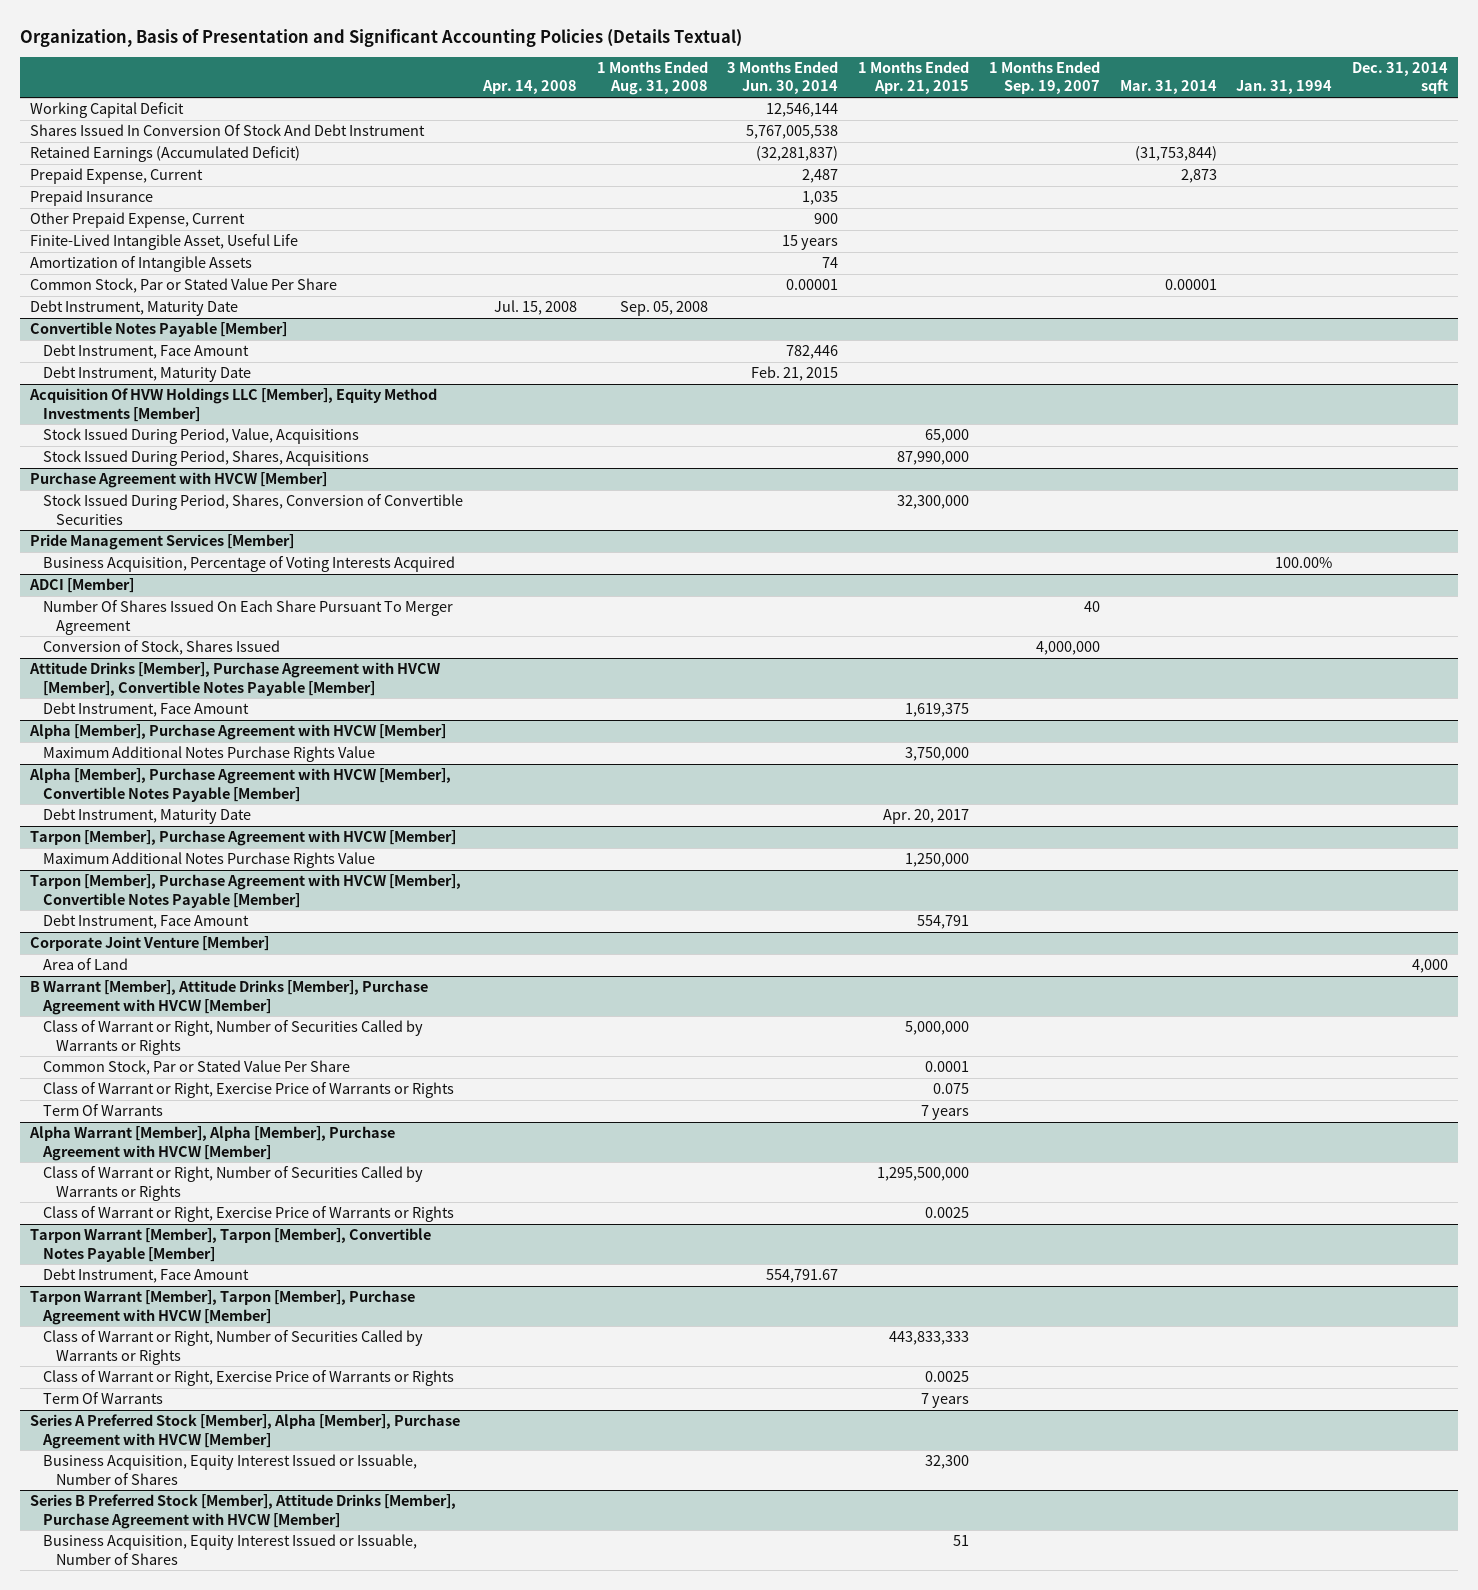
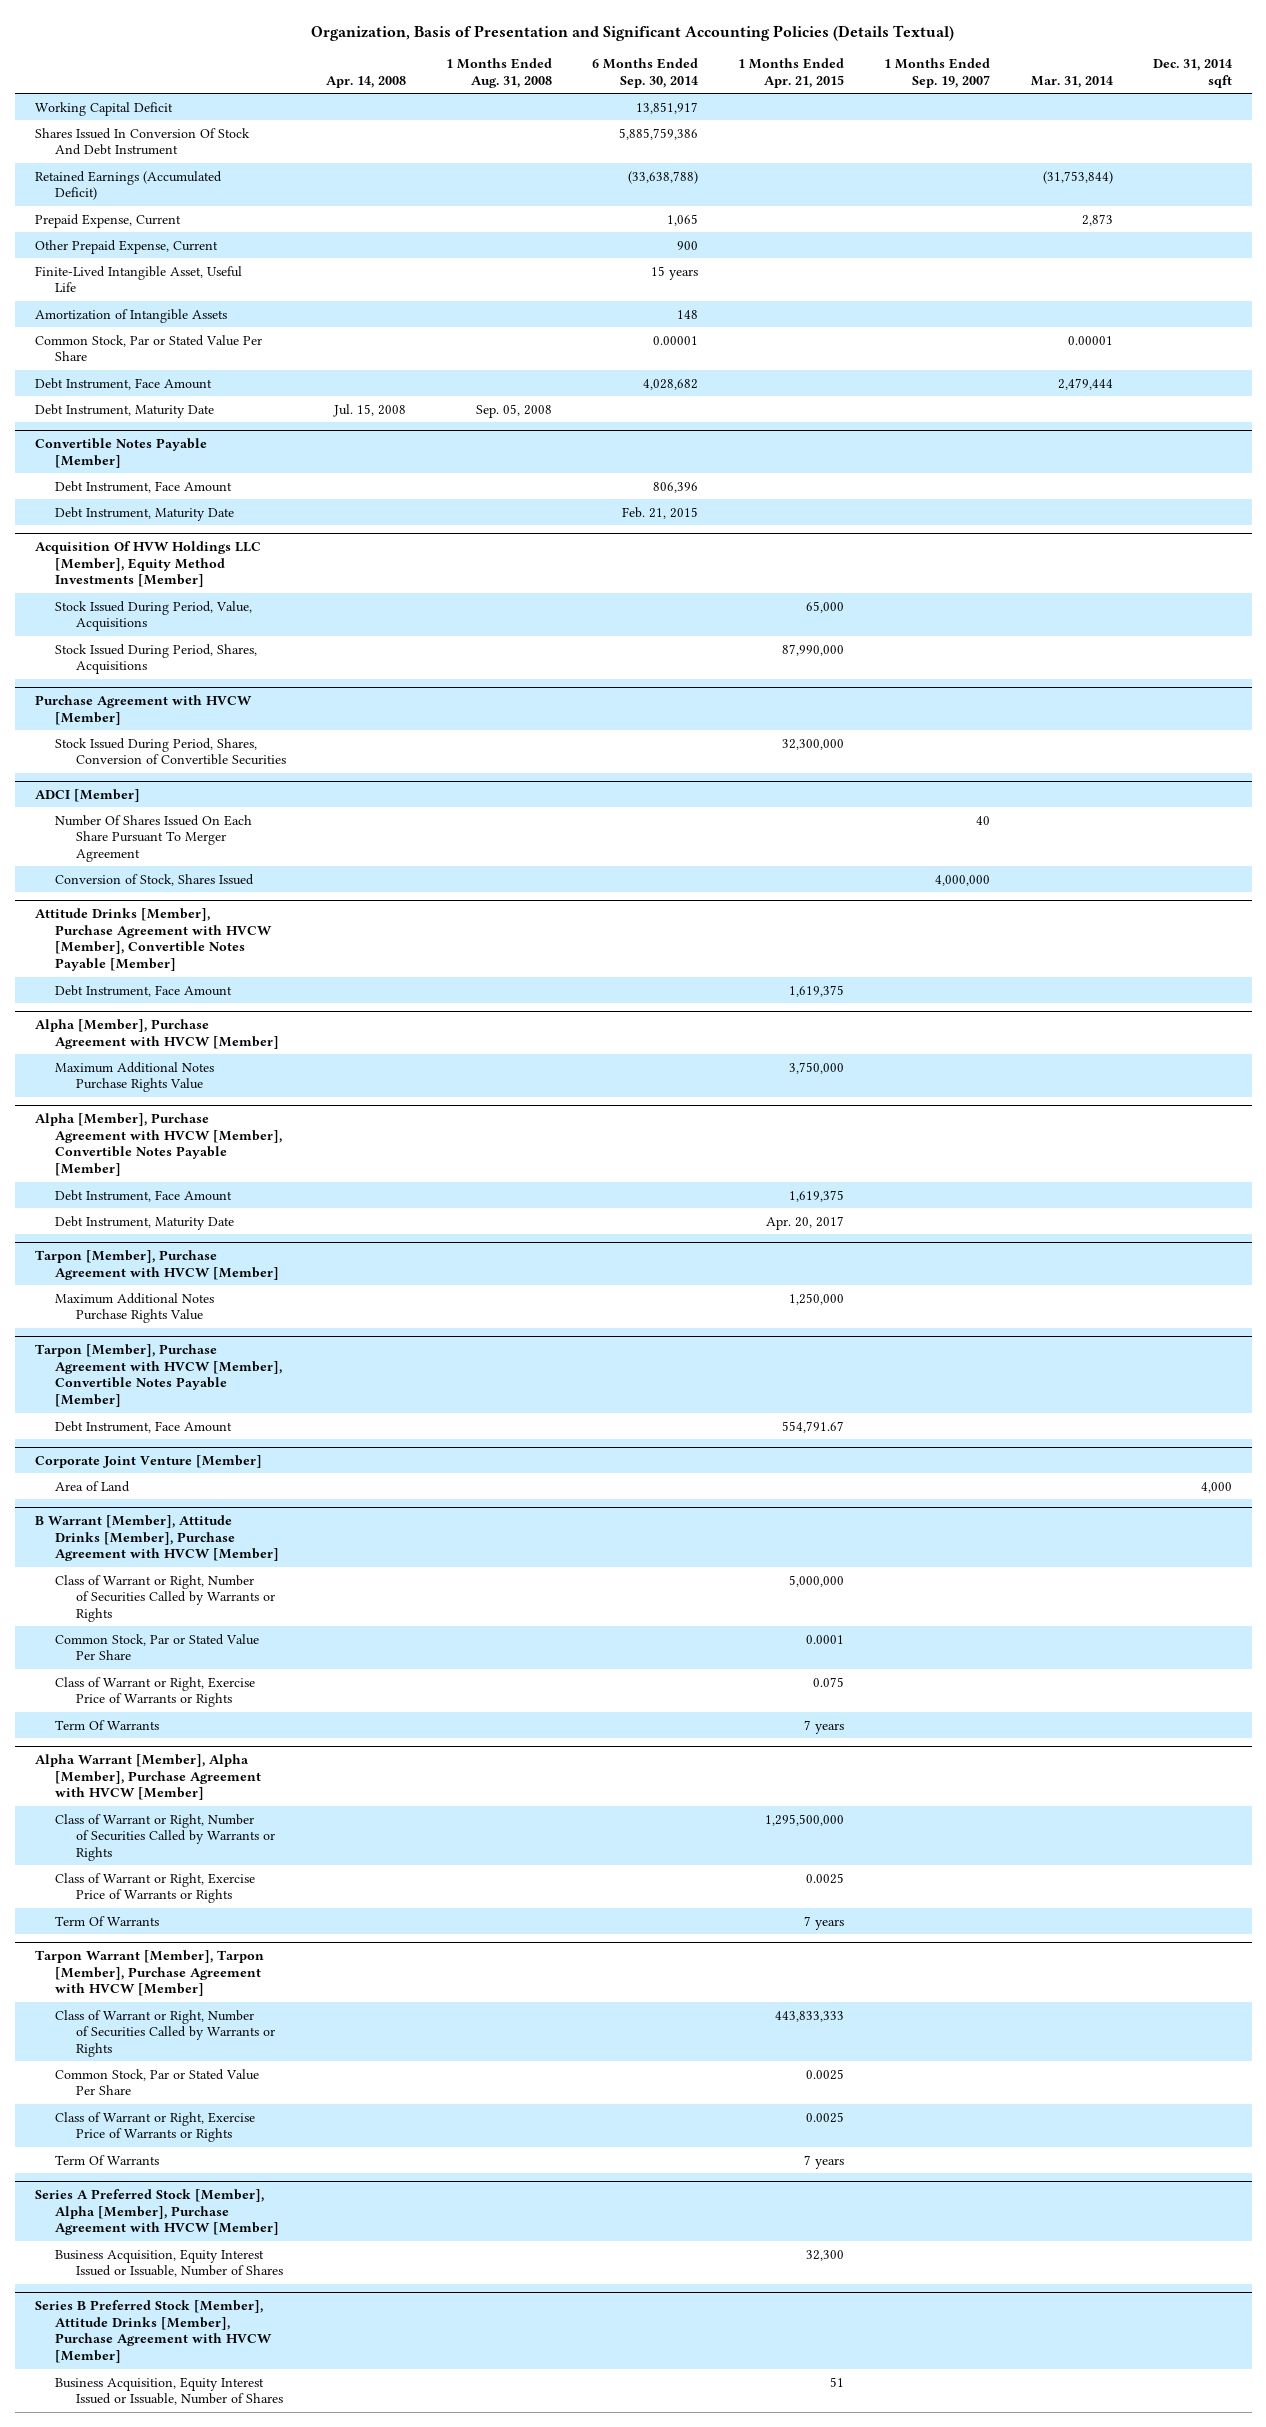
[727,61,839,95] 3 Months Ended Jun. 30, 2014 -> none
[1236,80,1333,95] Jan. 31, 1994 -> none
none -> [592,58,699,89] 6 Months Ended Sep. 30, 2014
[30,190,154,207] Prepaid Insurance -> none
none -> [34,377,212,390] Debt Instrument, Face Amount
[30,534,295,551] Pride Management Services [Member] -> none
[43,556,456,573] Business Acquisition, Percentage of Voting Interests Acquired -> none
none -> [55,1189,233,1202] Debt Instrument, Face Amount
[917,915,970,930] 554,791 -> [782,1420,845,1433] 554,791.67
[30,1228,432,1262] Tarpon Warrant [Member], Tarpon [Member], Convertible Notes Payable [Member] -> none
[43,1268,250,1284] Debt Instrument, Face Amount -> none
none -> [55,1915,160,1926] Term Of Warrants
none -> [55,2068,260,2096] Common Stock, Par or Stated Value Per Share

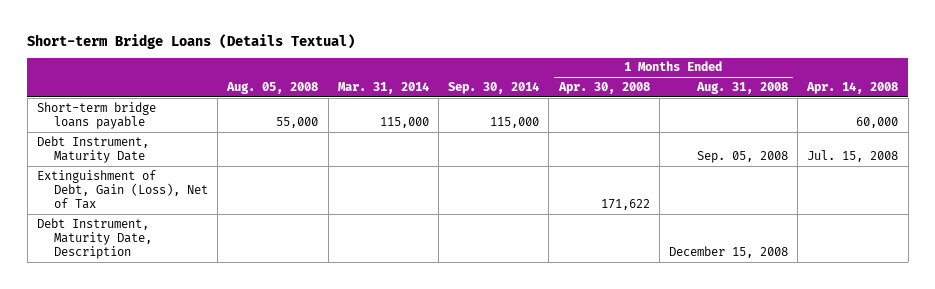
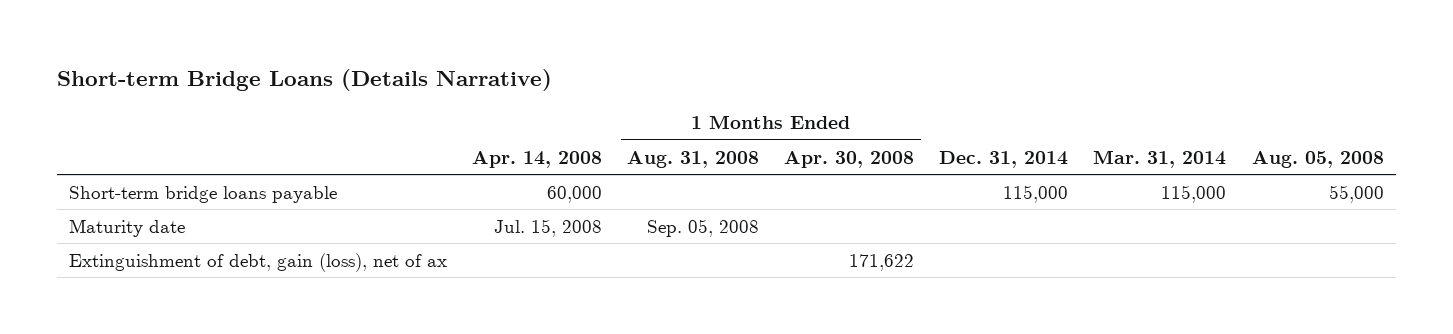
[27,33,356,49] Short-term Bridge Loans (Details Textual) -> [56,69,552,92] Short-term Bridge Loans (Details Narrative)
[448,82,540,95] Sep. 30, 2014 -> none
none -> [939,150,1069,168] Dec. 31, 2014
[37,217,153,260] Debt Instrument, Maturity Date, Description -> none
[37,135,150,164] Debt Instrument, Maturity Date -> [69,218,186,237] Maturity date
[37,169,209,210] Extinguishment of Debt, Gain (Loss), Net of Tax -> [69,252,448,272] Extinguishment of debt, gain (loss), net of ax

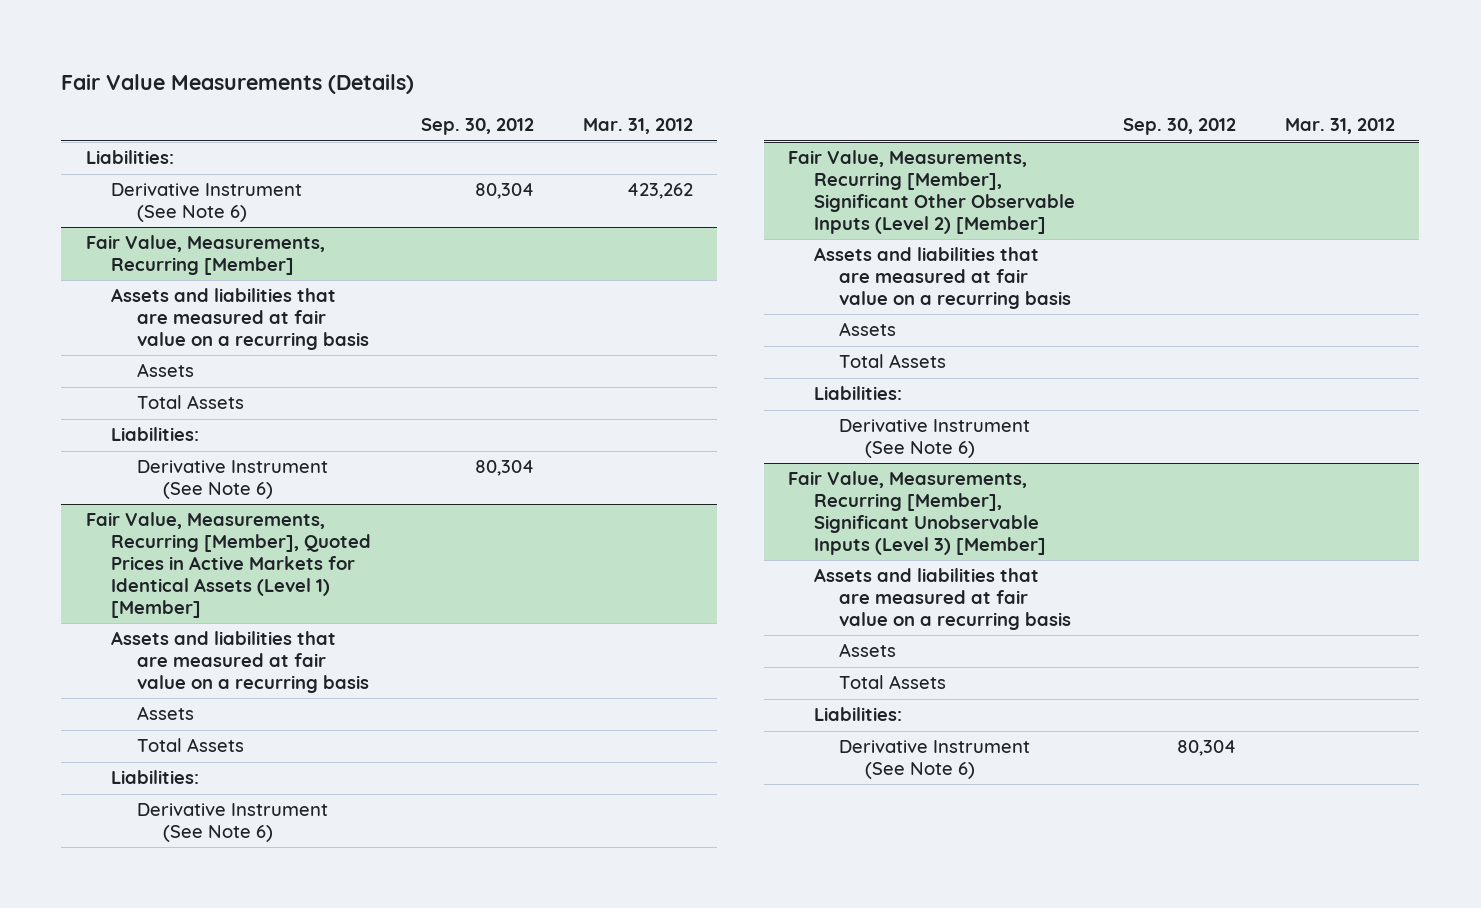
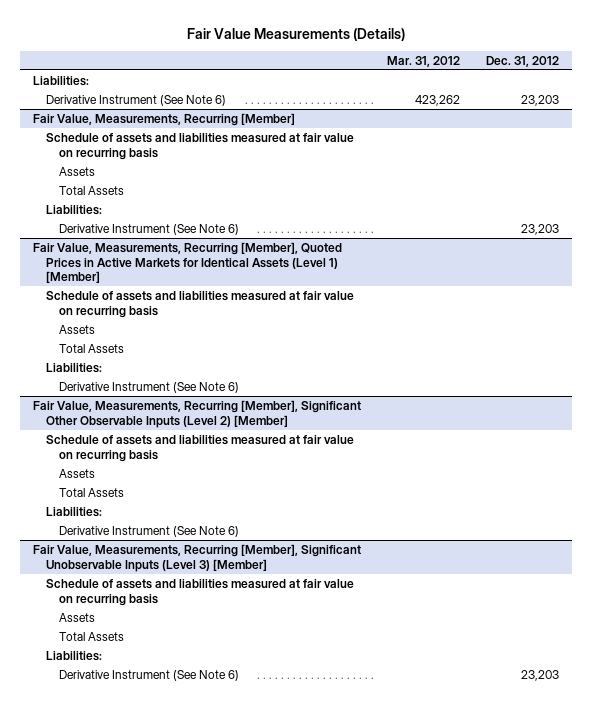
[421,118,535,136] Sep. 30, 2012 -> none
none -> [486,55,560,67] Dec. 31, 2012
[111,288,370,351] Assets and liabilities that are measured at fair value on a recurring basis -> [46,132,355,160] Schedule of assets and liabilities measured at fair value on recurring basis
[111,631,370,694] Assets and liabilities that are measured at fair value on a recurring basis -> [46,290,355,318] Schedule of assets and liabilities measured at fair value on recurring basis
[813,247,1072,310] Assets and liabilities that are measured at fair value on a recurring basis -> [46,434,355,462] Schedule of assets and liabilities measured at fair value on recurring basis
[813,568,1072,631] Assets and liabilities that are measured at fair value on a recurring basis -> [46,578,355,606] Schedule of assets and liabilities measured at fair value on recurring basis

